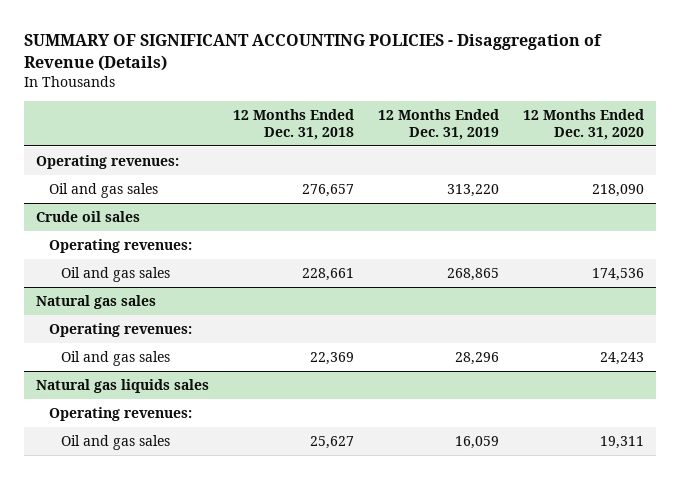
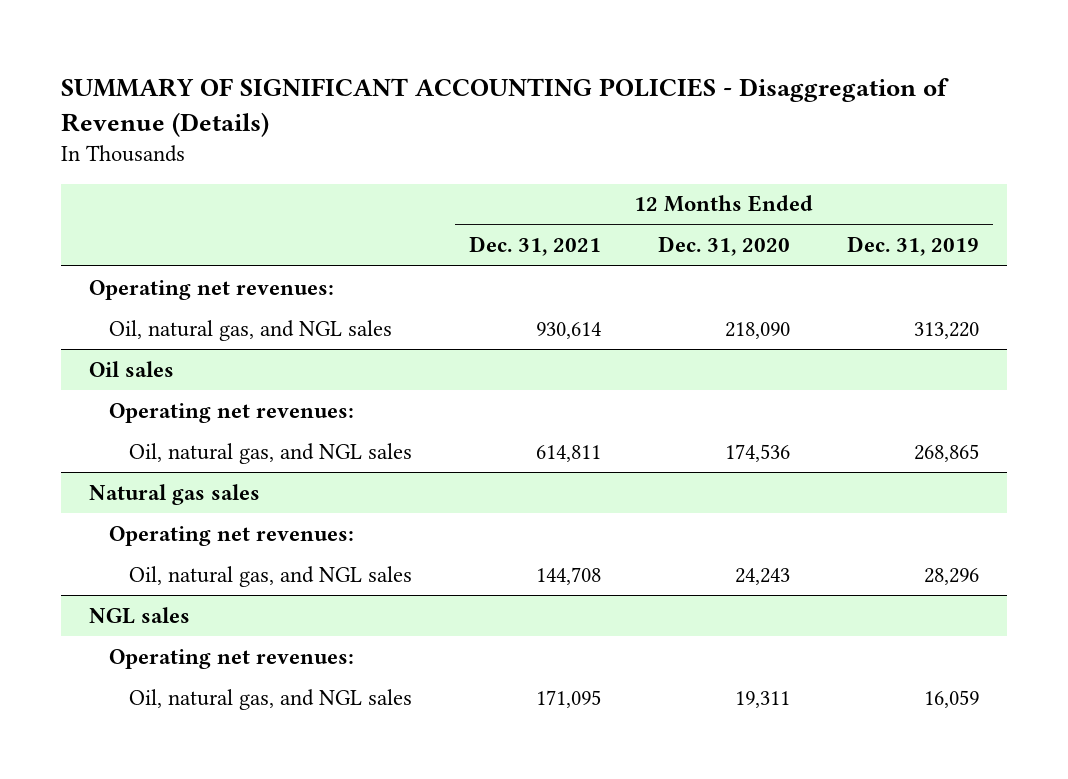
[233,108,355,140] 12 Months Ended Dec. 31, 2018 -> none
none -> [469,236,602,257] Dec. 31, 2021
[36,154,180,169] Operating revenues: -> [89,279,335,300] Operating net revenues:
[48,182,158,198] Oil and gas sales -> [109,319,393,341] Oil, natural gas, and NGL sales
[36,210,141,222] Crude oil sales -> [89,360,175,377] Oil sales
[48,238,192,253] Operating revenues: -> [109,402,355,423] Operating net revenues:
[61,266,171,282] Oil and gas sales -> [129,442,413,464] Oil, natural gas, and NGL sales
[36,378,210,393] Natural gas liquids sales -> none
[48,322,192,337] Operating revenues: -> [109,525,355,546] Operating net revenues:
[61,350,171,366] Oil and gas sales -> [129,565,413,587] Oil, natural gas, and NGL sales
none -> [89,606,191,624] NGL sales
[48,406,192,421] Operating revenues: -> [109,648,355,669] Operating net revenues:
[61,434,171,450] Oil and gas sales -> [129,688,413,710] Oil, natural gas, and NGL sales

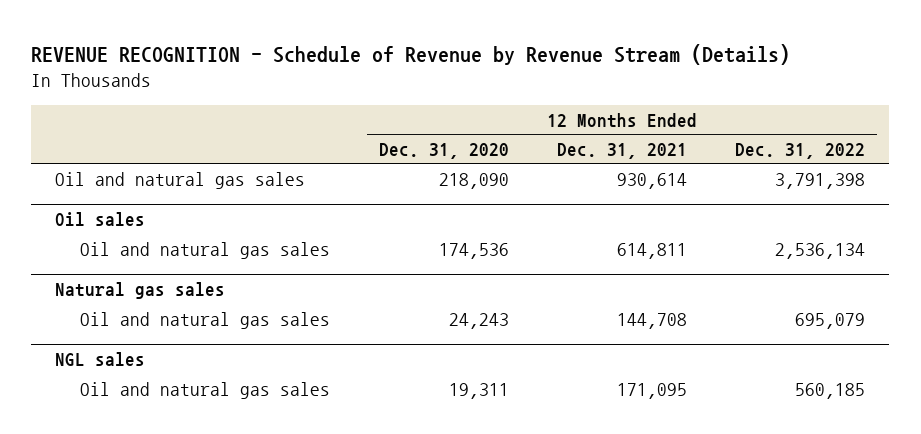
[60,77,949,137] SUMMARY OF SIGNIFICANT ACCOUNTING POLICIES - Disaggregation of Revenue (Details) -> [31,43,791,65] REVENUE RECOGNITION - Schedule of Revenue by Revenue Stream (Details)
[846,236,979,257] Dec. 31, 2019 -> none
none -> [735,142,866,159] Dec. 31, 2022
[89,279,335,300] Operating net revenues: -> none
[109,319,393,341] Oil, natural gas, and NGL sales -> [55,171,306,189] Oil and natural gas sales
[109,402,355,423] Operating net revenues: -> none
[129,442,413,464] Oil, natural gas, and NGL sales -> [80,241,331,259] Oil and natural gas sales
[109,525,355,546] Operating net revenues: -> none
[129,565,413,587] Oil, natural gas, and NGL sales -> [80,311,331,329] Oil and natural gas sales
[109,648,355,669] Operating net revenues: -> none
[129,688,413,710] Oil, natural gas, and NGL sales -> [80,381,331,399] Oil and natural gas sales

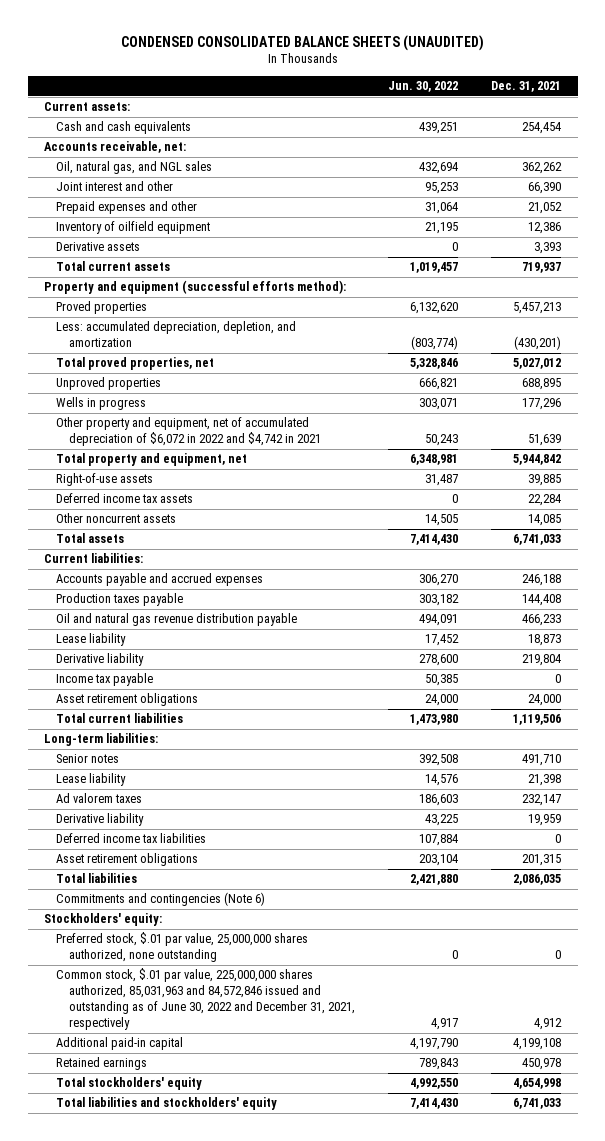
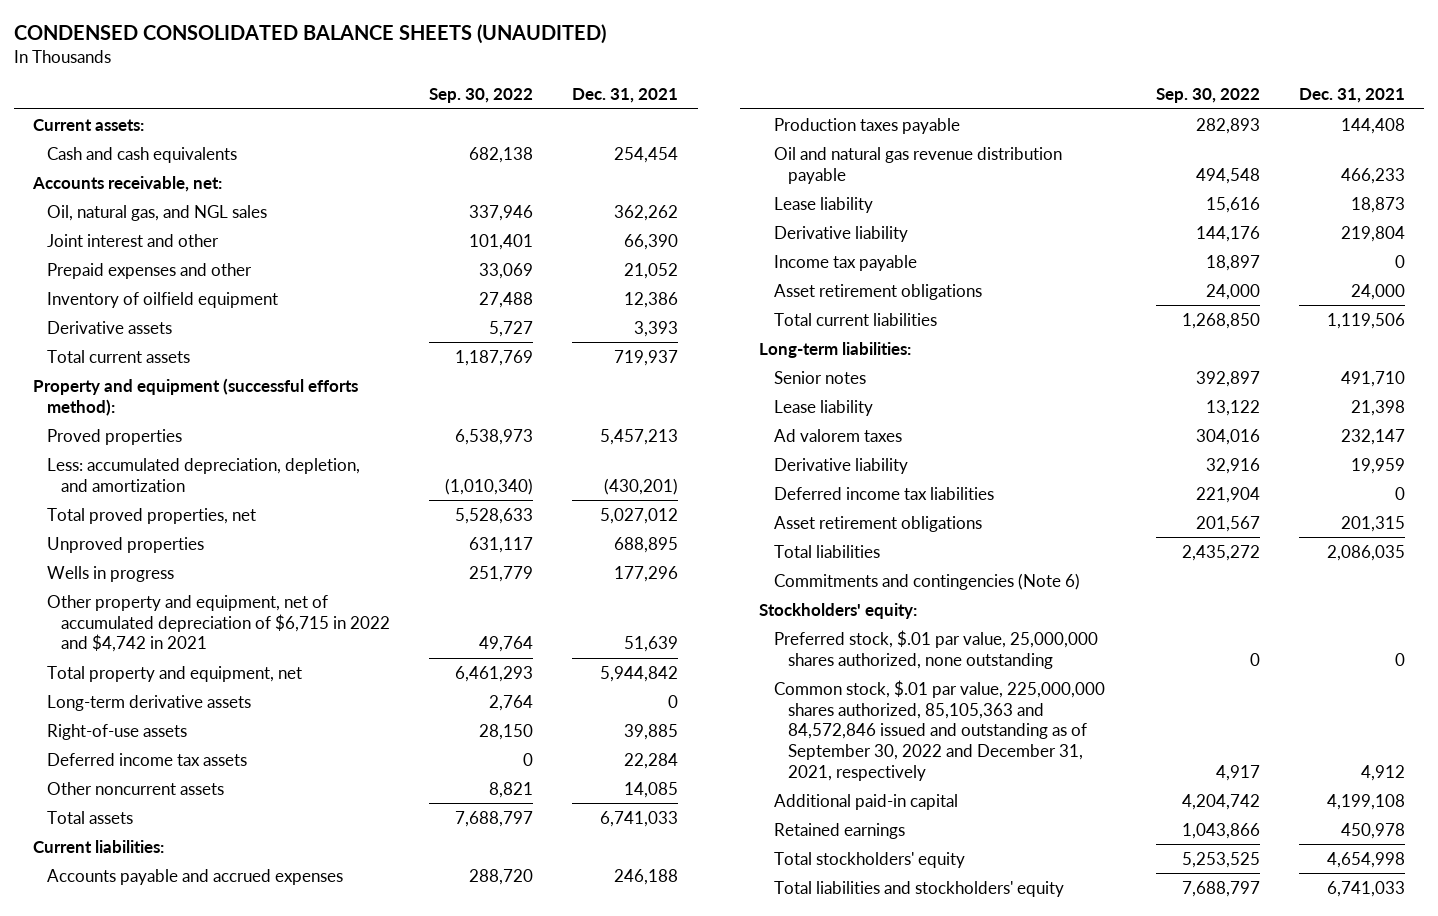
[387,81,458,93] Jun. 30, 2022 -> none
none -> [429,88,534,104] Sep. 30, 2022
[56,417,321,447] Other property and equipment, net of accumulated depreciation of $6,072 in 2022 and $4,742 in 2021 -> [47,594,391,653] Other property and equipment, net of accumulated depreciation of $6,715 in 2022 and $4,742 in 2021
none -> [47,694,252,711] Long-term derivative assets
[56,968,355,1031] Common stock, $.01 par value, 225,000,000 shares authorized, 85,031,963 and 84,572,846 issued and outstanding as of June 30, 2022 and December 31, 2021, respectively -> [773,679,1105,781] Common stock, $.01 par value, 225,000,000 shares authorized, 85,105,363 and 84,572,846 issued and outstanding as of September 30, 2022 and December 31, 2021, respectively

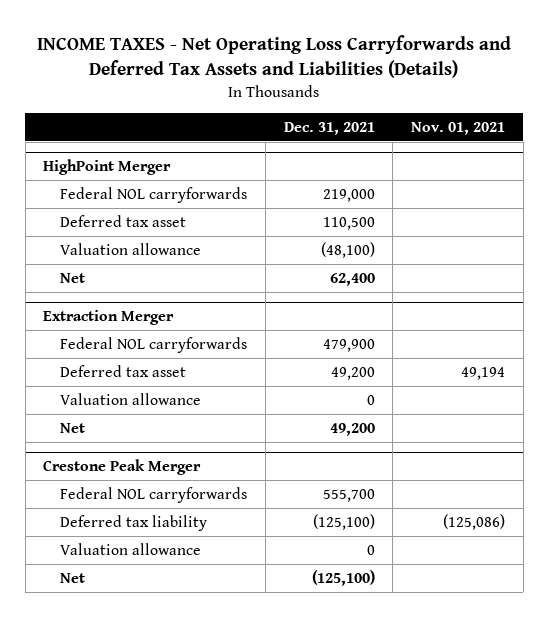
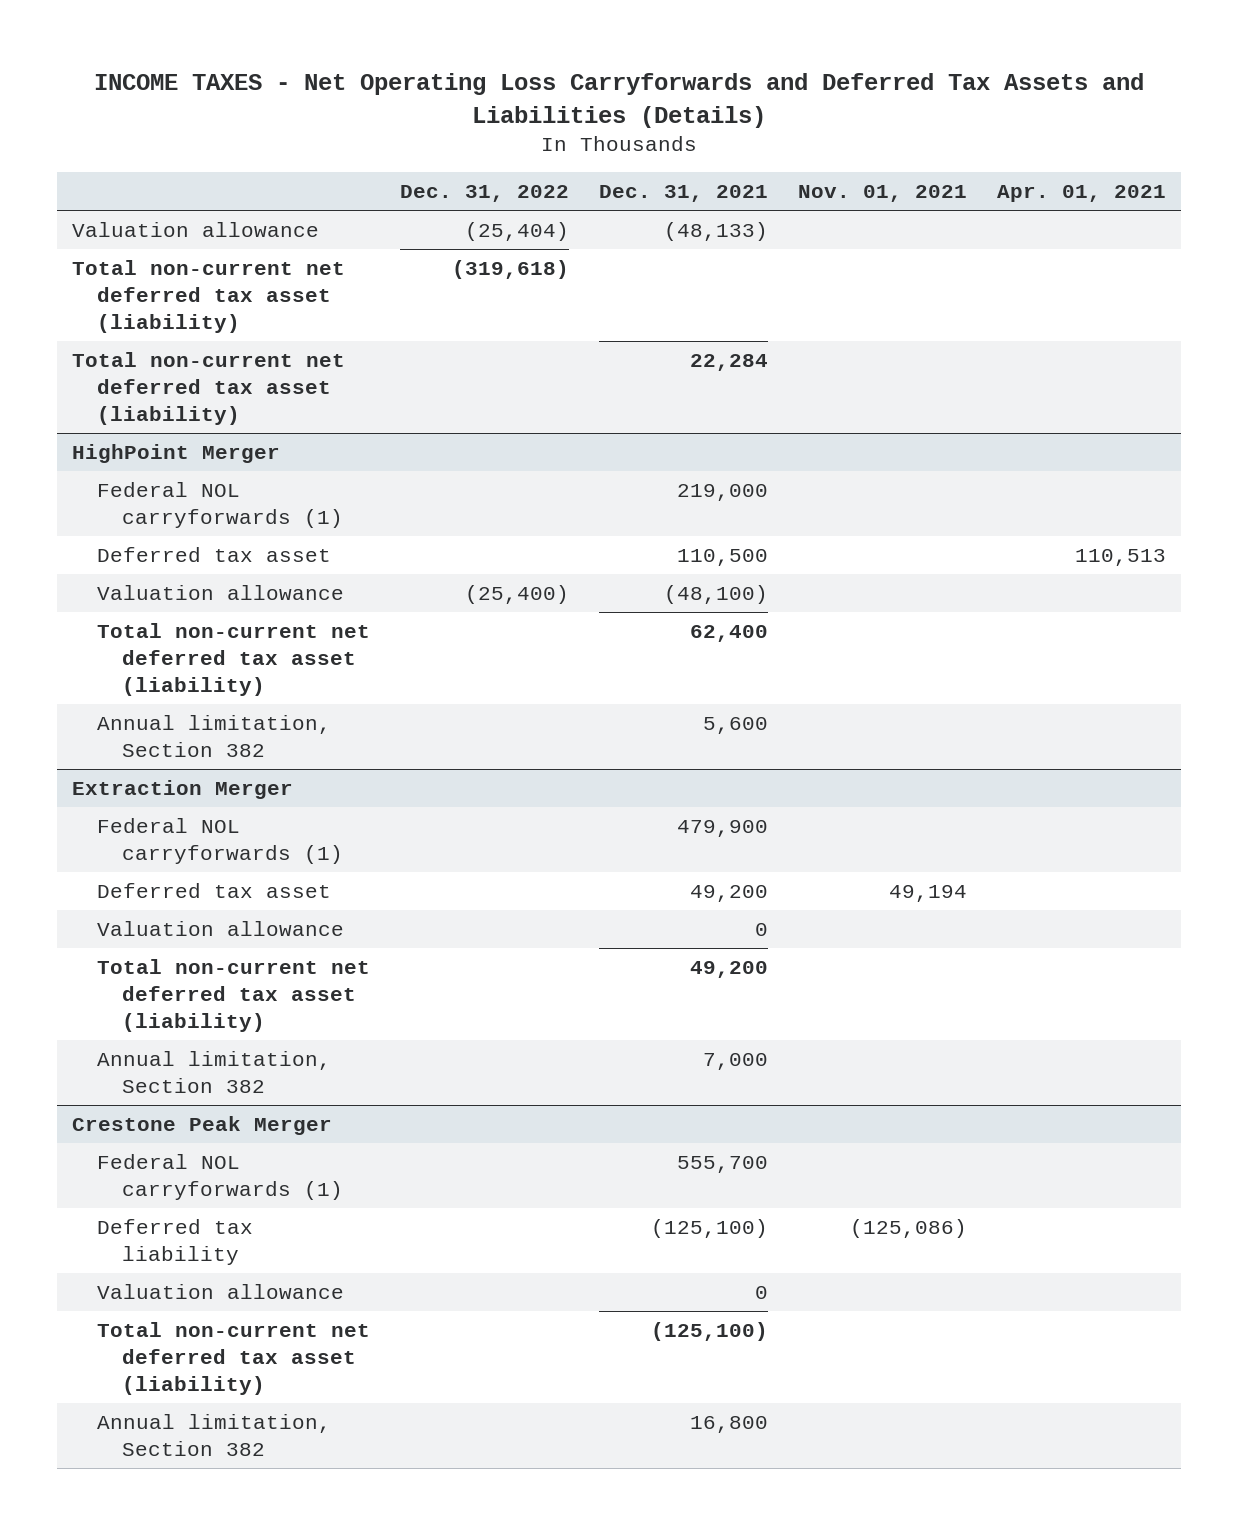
none -> [400,185,570,203] Dec. 31, 2022
none -> [996,185,1166,203] Apr. 01, 2021
none -> [72,221,320,237] Valuation allowance
none -> [72,259,346,333] Total non-current net deferred tax asset (liability)
none -> [72,351,346,425] Total non-current net deferred tax asset (liability)
[60,186,248,203] Federal NOL carryforwards -> [97,481,344,528] Federal NOL carryforwards (1)
[60,272,86,283] Net -> [97,622,371,696] Total non-current net deferred tax asset (liability)
none -> [97,714,332,757] Annual limitation, Section 382
[60,336,248,353] Federal NOL carryforwards -> [97,817,344,864] Federal NOL carryforwards (1)
[60,422,86,433] Net -> [97,958,371,1032] Total non-current net deferred tax asset (liability)
none -> [97,1050,332,1093] Annual limitation, Section 382
[60,486,248,503] Federal NOL carryforwards -> [97,1153,344,1200] Federal NOL carryforwards (1)
[60,572,86,583] Net -> [97,1321,371,1395] Total non-current net deferred tax asset (liability)
none -> [97,1413,332,1456] Annual limitation, Section 382

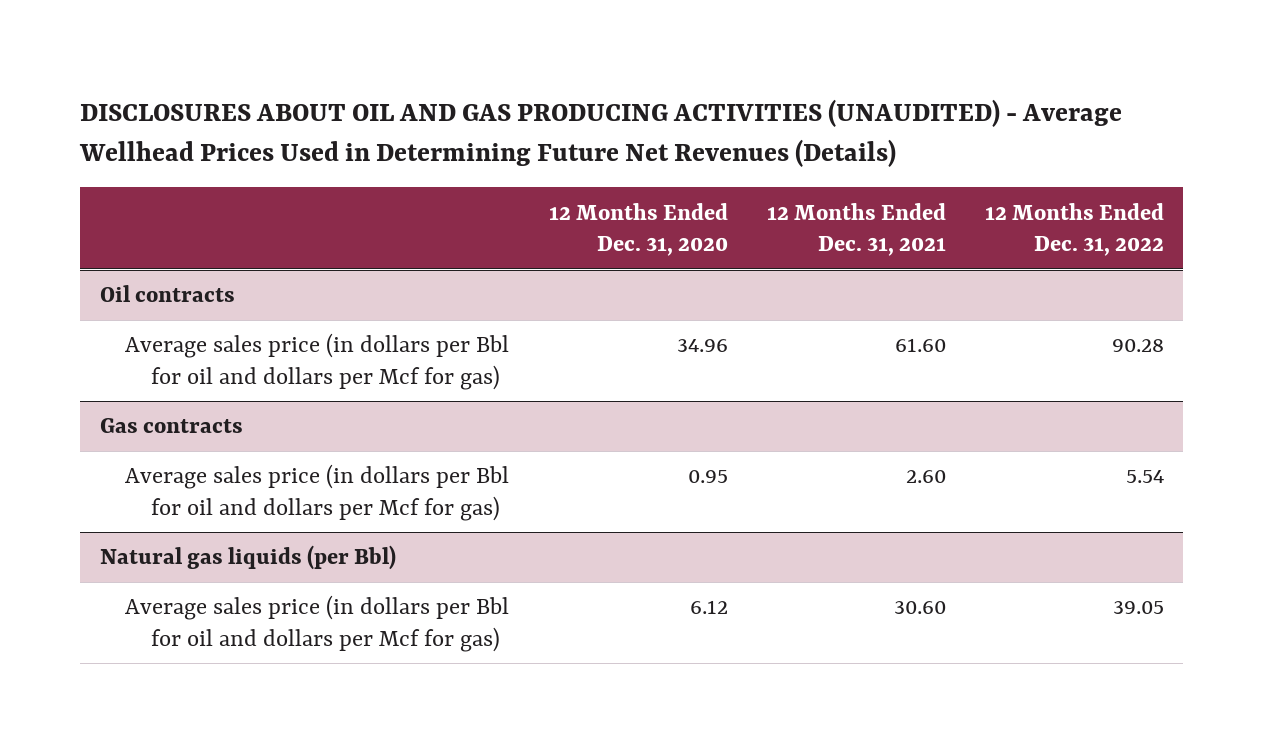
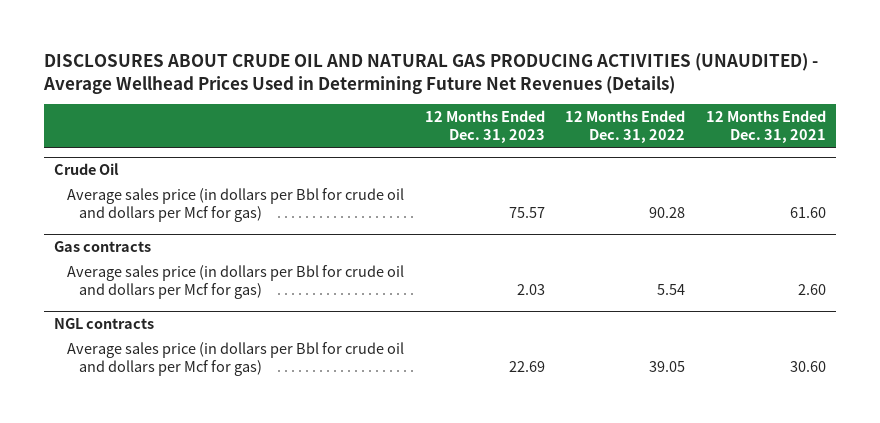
[79,98,1123,168] DISCLOSURES ABOUT OIL AND GAS PRODUCING ACTIVITIES (UNAUDITED) - Average Wellhead Prices Used in Determining Future Net Revenues (Details) -> [42,52,818,94] DISCLOSURES ABOUT CRUDE OIL AND NATURAL GAS PRODUCING ACTIVITIES (UNAUDITED) - Average Wellhead Prices Used in Determining Future Net Revenues (Details)
[548,202,728,257] 12 Months Ended Dec. 31, 2020 -> none
none -> [424,109,545,144] 12 Months Ended Dec. 31, 2023
[99,285,235,303] Oil contracts -> none
none -> [54,162,120,175] Crude Oil
[125,333,510,390] Average sales price (in dollars per Bbl for oil and dollars per Mcf for gas) -> [66,187,404,222] Average sales price (in dollars per Bbl for crude oil and dollars per Mcf for gas)
[125,464,510,521] Average sales price (in dollars per Bbl for oil and dollars per Mcf for gas) -> [66,264,404,299] Average sales price (in dollars per Bbl for crude oil and dollars per Mcf for gas)
[99,545,396,571] Natural gas liquids (per Bbl) -> [54,317,155,329] NGL contracts
[125,595,510,652] Average sales price (in dollars per Bbl for oil and dollars per Mcf for gas) -> [66,341,404,376] Average sales price (in dollars per Bbl for crude oil and dollars per Mcf for gas)

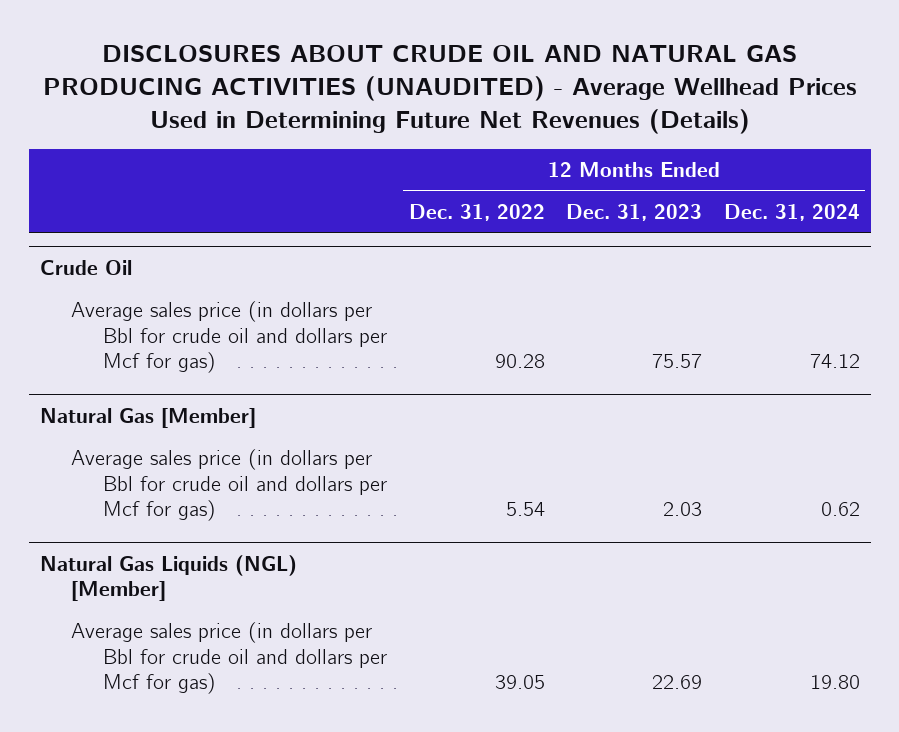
[705,109,826,144] 12 Months Ended Dec. 31, 2021 -> none
none -> [723,204,860,222] Dec. 31, 2024
[54,240,152,252] Gas contracts -> [39,408,256,429] Natural Gas [Member]
[54,317,155,329] NGL contracts -> [39,555,297,602] Natural Gas Liquids (NGL) [Member]

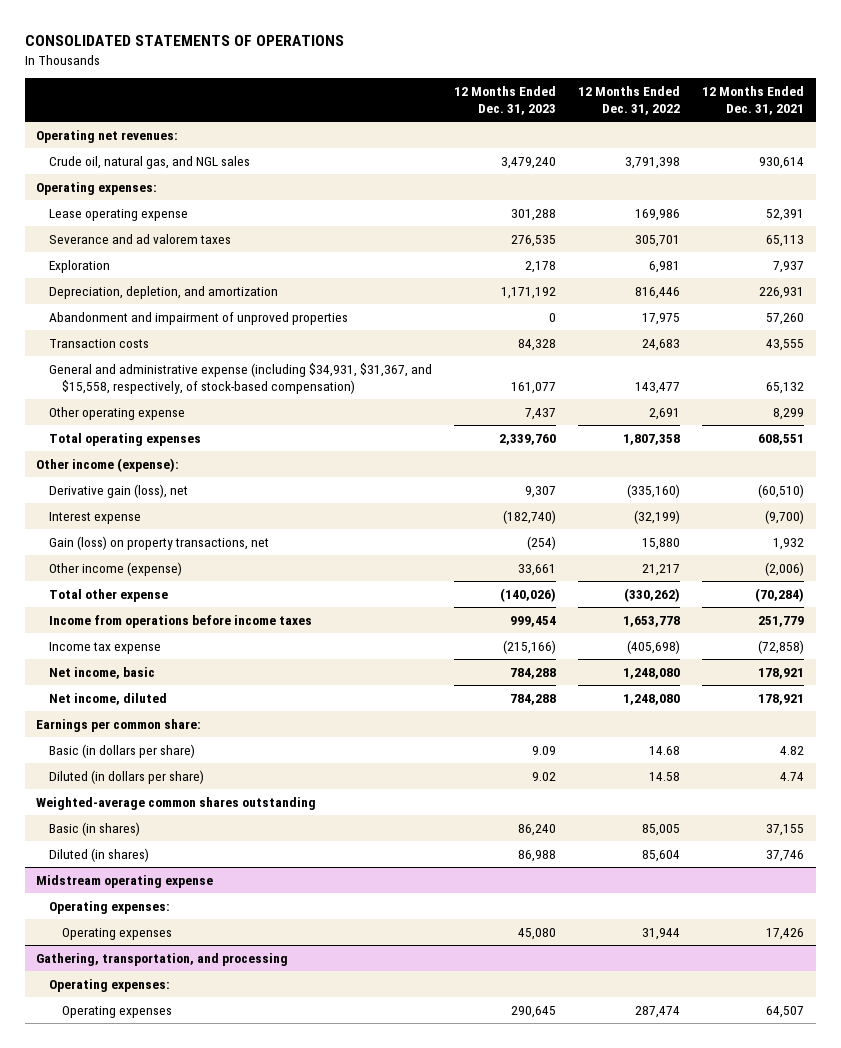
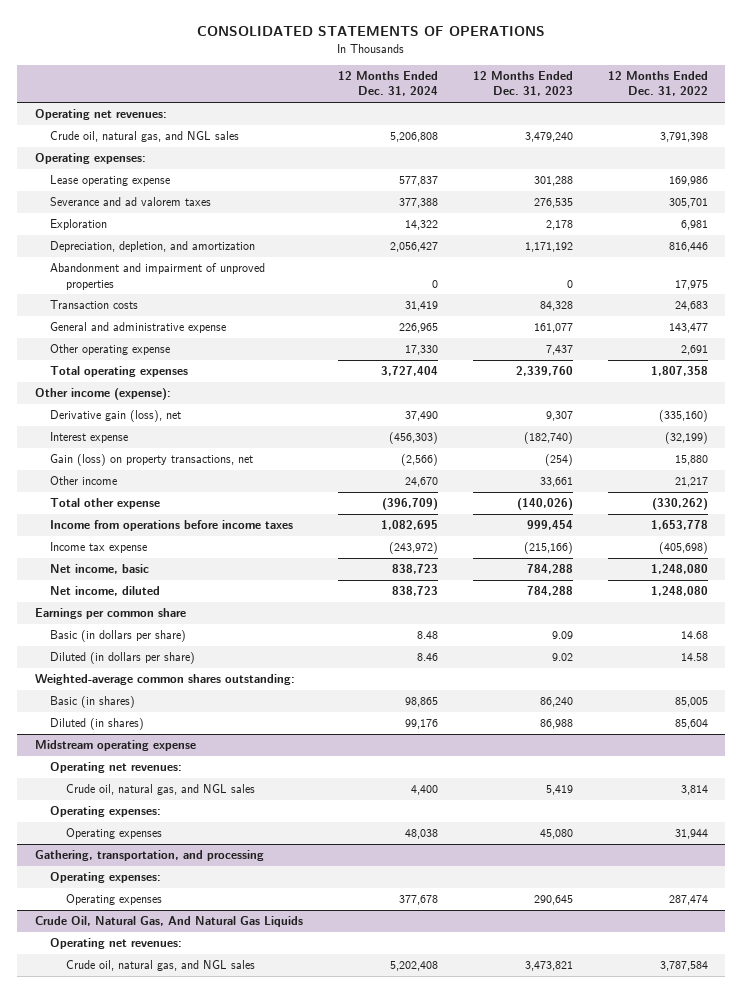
[702,86,805,115] 12 Months Ended Dec. 31, 2021 -> none
none -> [337,71,438,97] 12 Months Ended Dec. 31, 2024
[49,363,433,394] General and administrative expense (including $34,931, $31,367, and $15,558, respectively, of stock-based compensation) -> [50,322,227,334] General and administrative expense
[49,562,183,577] Other income (expense) -> [50,476,118,486] Other income
[36,719,202,733] Earnings per common share: -> [34,608,186,620] Earnings per common share
[36,797,317,811] Weighted-average common shares outstanding -> [34,674,295,686] Weighted-average common shares outstanding:
none -> [50,762,183,774] Operating net revenues:
none -> [65,784,255,796] Crude oil, natural gas, and NGL sales
none -> [34,916,303,928] Crude Oil, Natural Gas, And Natural Gas Liquids
none -> [50,938,183,950] Operating net revenues:
none -> [65,960,255,972] Crude oil, natural gas, and NGL sales

